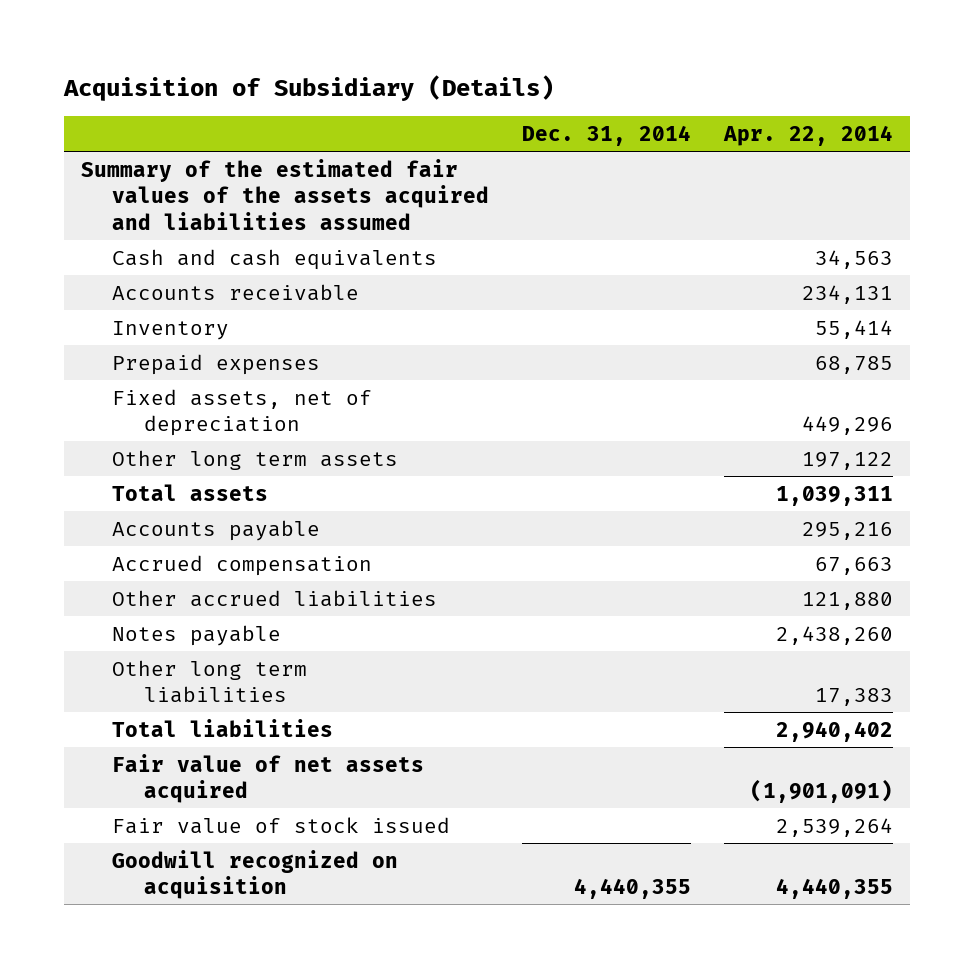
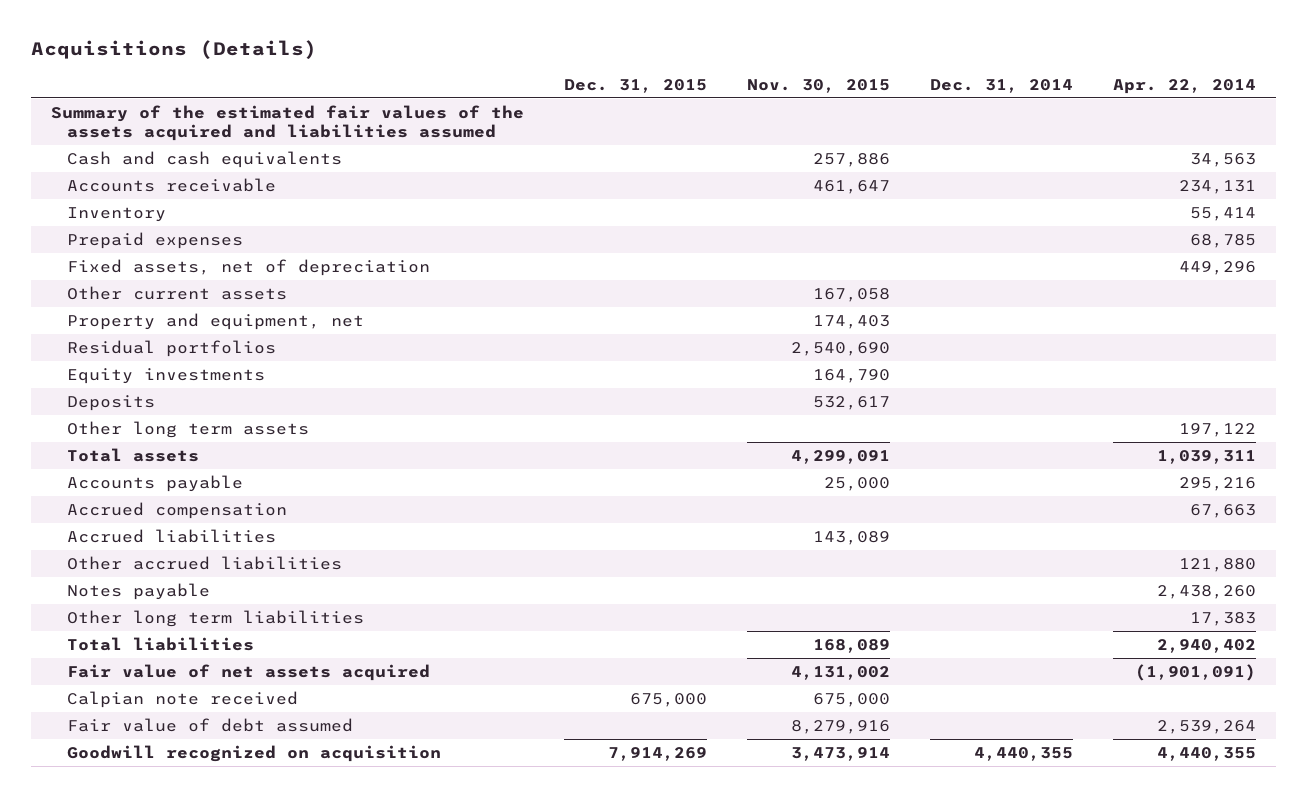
[63,74,555,101] Acquisition of Subsidiary (Details) -> [30,40,317,60] Acquisitions (Details)
none -> [563,78,707,93] Dec. 31, 2015
none -> [747,78,891,93] Nov. 30, 2015
none -> [67,285,288,300] Other current assets
none -> [67,312,365,330] Property and equipment, net
none -> [67,339,277,357] Residual portfolios
none -> [67,367,266,384] Equity investments
none -> [67,394,156,411] Deposits
none -> [67,528,277,543] Accrued liabilities
none -> [67,690,299,708] Calpian note received
[112,816,451,834] Fair value of stock issued -> [67,717,354,732] Fair value of debt assumed

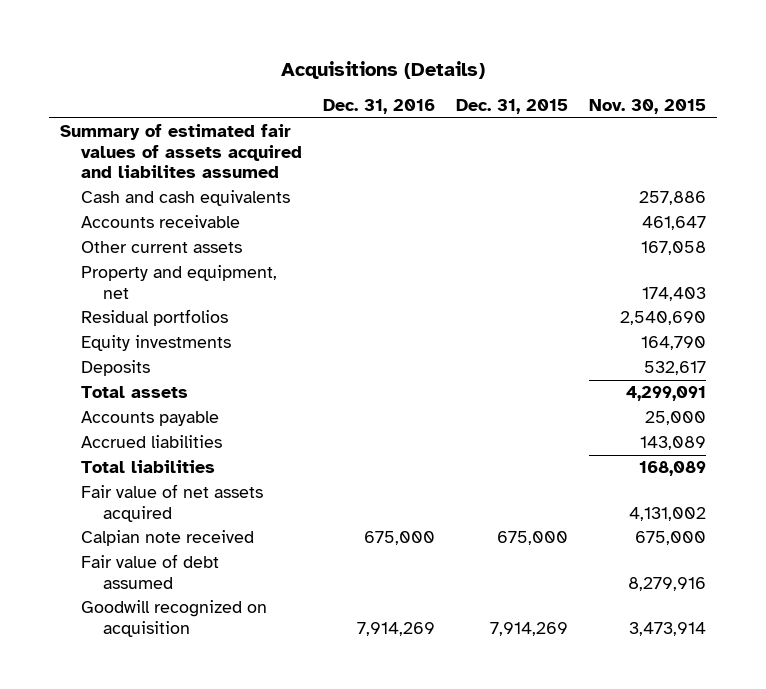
[930,78,1074,93] Dec. 31, 2014 -> none
[1113,78,1257,94] Apr. 22, 2014 -> none
none -> [323,99,436,115] Dec. 31, 2016
[50,104,524,141] Summary of the estimated fair values of the assets acquired and liabilities assumed -> [59,124,303,179] Summary of estimated fair values of assets acquired and liabilites assumed
[67,206,167,222] Inventory -> none
[67,231,244,249] Prepaid expenses -> none
[67,258,431,276] Fixed assets, net of depreciation -> none
[67,420,310,438] Other long term assets -> none
[67,501,288,519] Accrued compensation -> none
[67,555,343,570] Other accrued liabilities -> none
[67,582,211,600] Notes payable -> none
[67,609,365,627] Other long term liabilities -> none

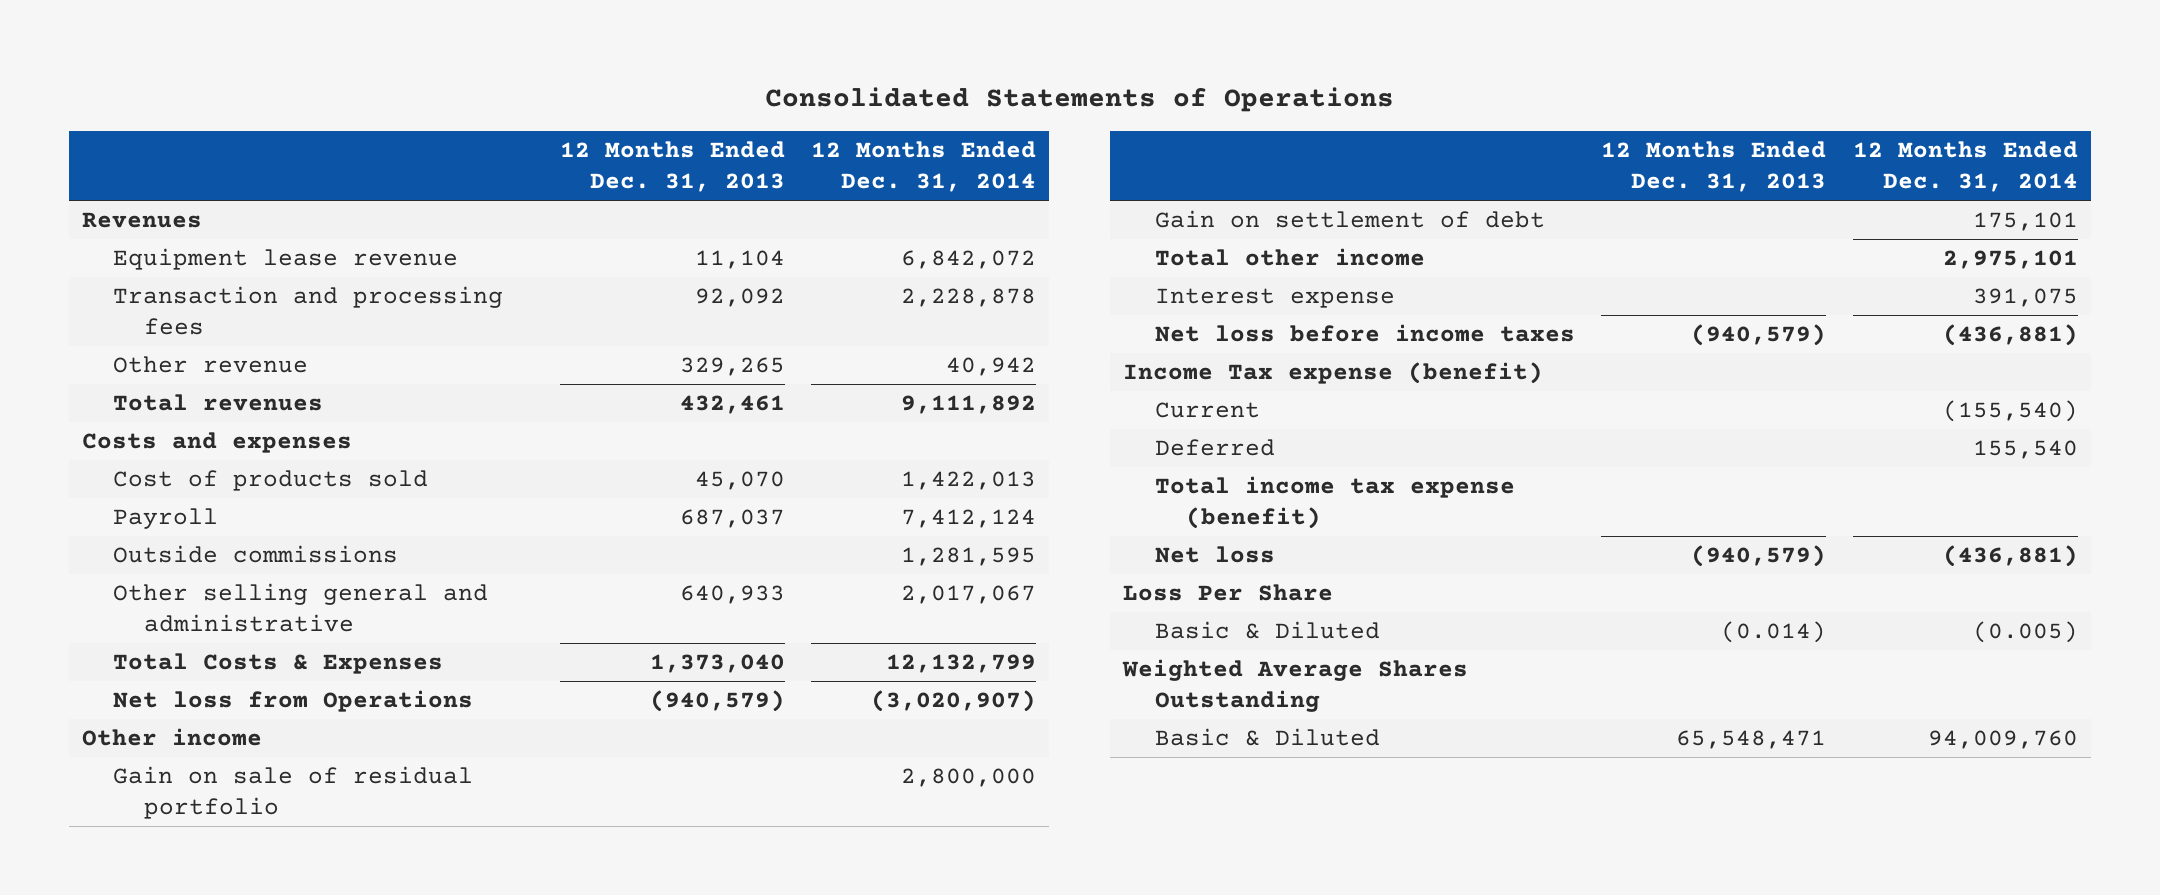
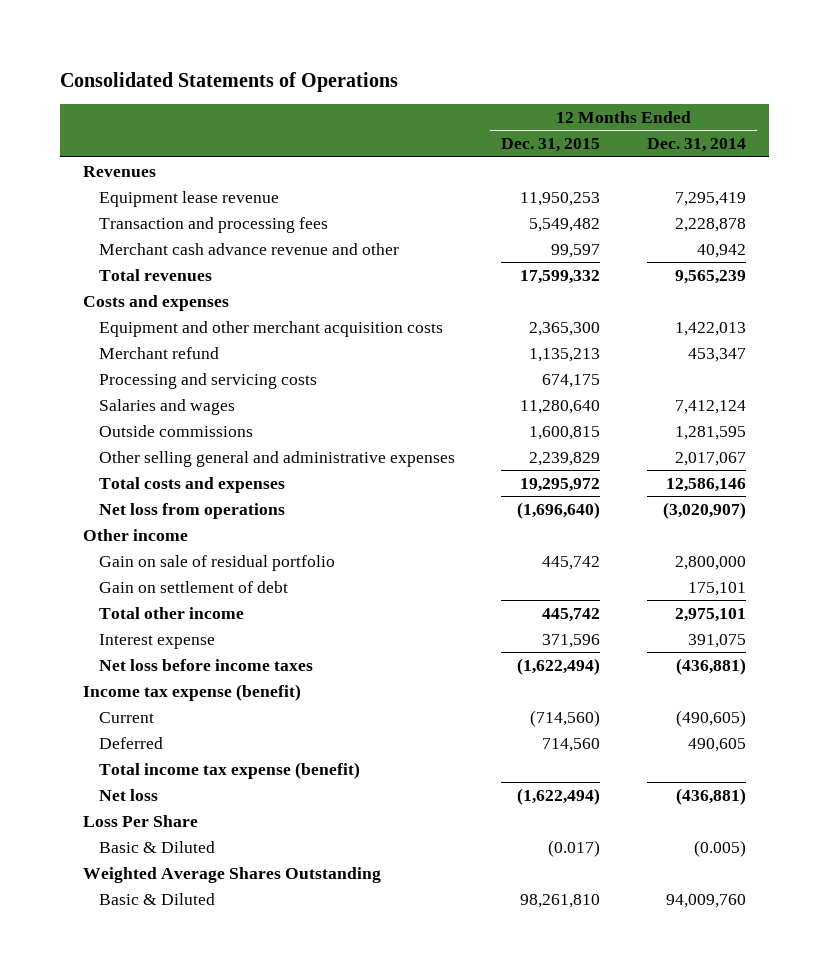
[559,140,785,193] 12 Months Ended Dec. 31, 2013 -> none
none -> [501,138,601,153] Dec. 31, 2015
[901,250,1037,270] 6,842,072 -> [674,191,746,206] 7,295,419
[113,356,309,374] Other revenue -> [98,242,399,255] Merchant cash advance revenue and other
[901,395,1037,415] 9,111,892 -> [674,269,746,284] 9,565,239
[113,470,429,492] Cost of products sold -> [98,320,443,337] Equipment and other merchant acquisition costs
none -> [98,346,219,359] Merchant refund
none -> [98,372,317,389] Processing and servicing costs
[113,508,219,530] Payroll -> [98,398,235,415] Salaries and wages
[113,583,489,633] Other selling general and administrative -> [98,450,455,467] Other selling general and administrative expenses
[113,653,444,675] Total Costs & Expenses -> [98,476,285,493] Total costs and expenses
[886,654,1037,674] 12,132,799 -> [665,477,746,492] 12,586,146
[113,690,474,713] Net loss from Operations -> [98,502,285,519] Net loss from operations
[1123,362,1544,385] Income Tax expense (benefit) -> [82,683,301,701] Income tax expense (benefit)
[1942,400,2078,423] (155,540) -> [675,709,746,727] (490,605)
[1972,440,2078,460] 155,540 -> [687,737,746,752] 490,605

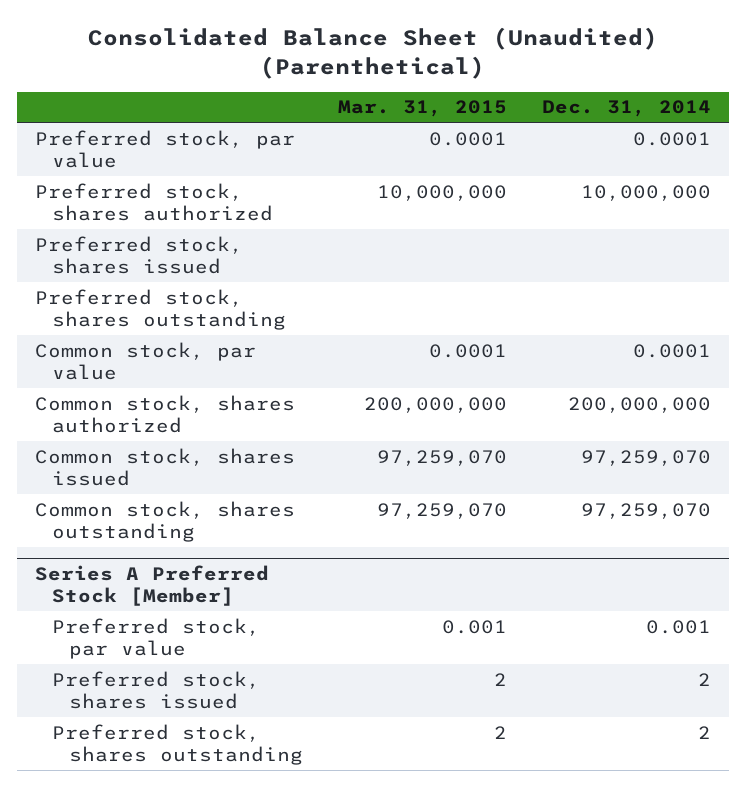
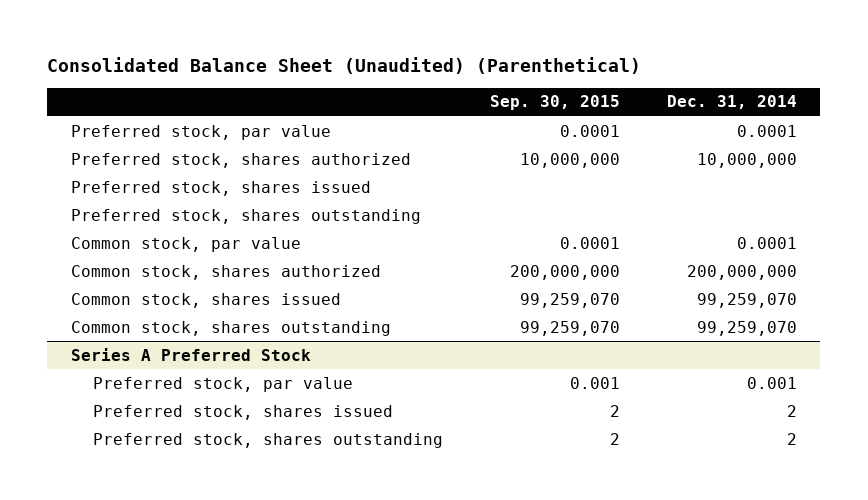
[338,100,508,118] Mar. 31, 2015 -> none
none -> [490,95,621,111] Sep. 30, 2015
[581,449,712,466] 97,259,070 -> [696,292,797,308] 99,259,070
[581,502,712,519] 97,259,070 -> [696,320,797,336] 99,259,070
[34,564,269,606] Series A Preferred Stock [Member] -> [70,347,311,361] Series A Preferred Stock

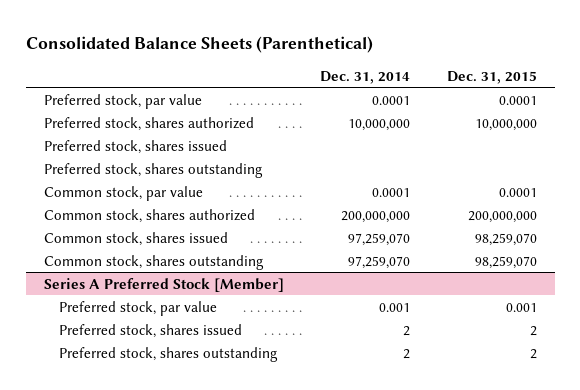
[47,56,642,74] Consolidated Balance Sheet (Unaudited) (Parenthetical) -> [25,36,373,54] Consolidated Balance Sheets (Parenthetical)
[490,95,621,111] Sep. 30, 2015 -> none
none -> [446,70,537,84] Dec. 31, 2015
[696,292,797,308] 99,259,070 -> [348,232,411,246] 97,259,070
[696,320,797,336] 99,259,070 -> [348,255,411,269] 97,259,070
[70,347,311,361] Series A Preferred Stock -> [43,277,284,292] Series A Preferred Stock [Member]

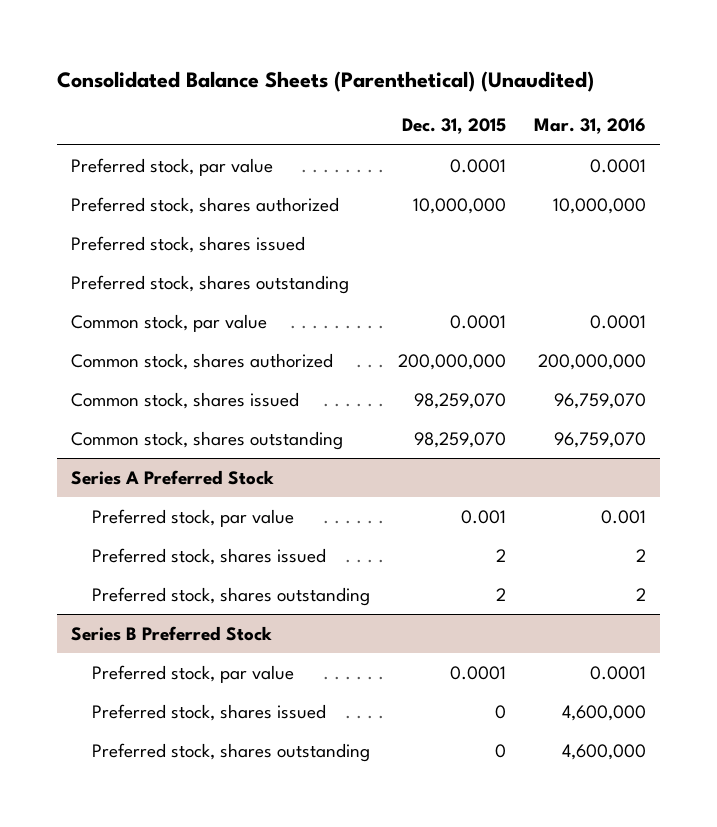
[25,36,373,54] Consolidated Balance Sheets (Parenthetical) -> [57,70,595,92] Consolidated Balance Sheets (Parenthetical) (Unaudited)
[320,70,411,84] Dec. 31, 2014 -> none
none -> [533,118,646,135] Mar. 31, 2016
[43,277,284,292] Series A Preferred Stock [Member] -> [71,469,275,485] Series A Preferred Stock
none -> [71,625,273,641] Series B Preferred Stock
none -> [91,664,294,683] Preferred stock, par value
none -> [91,703,326,721] Preferred stock, shares issued
none -> [91,742,370,762] Preferred stock, shares outstanding

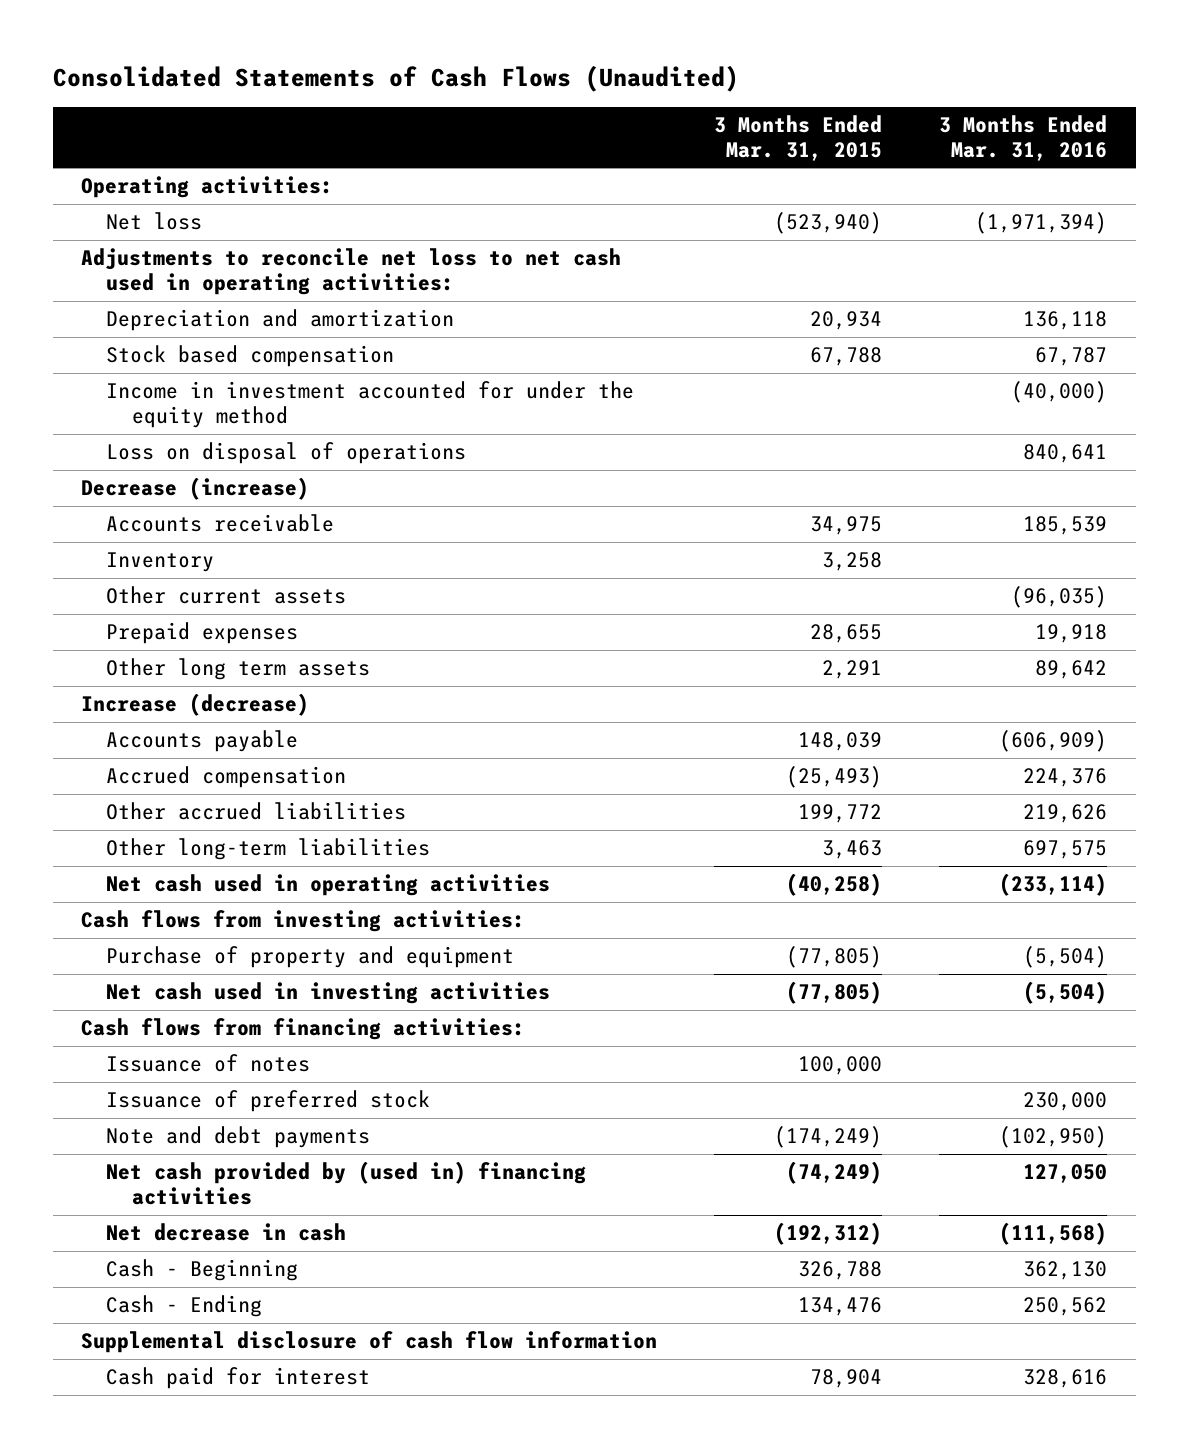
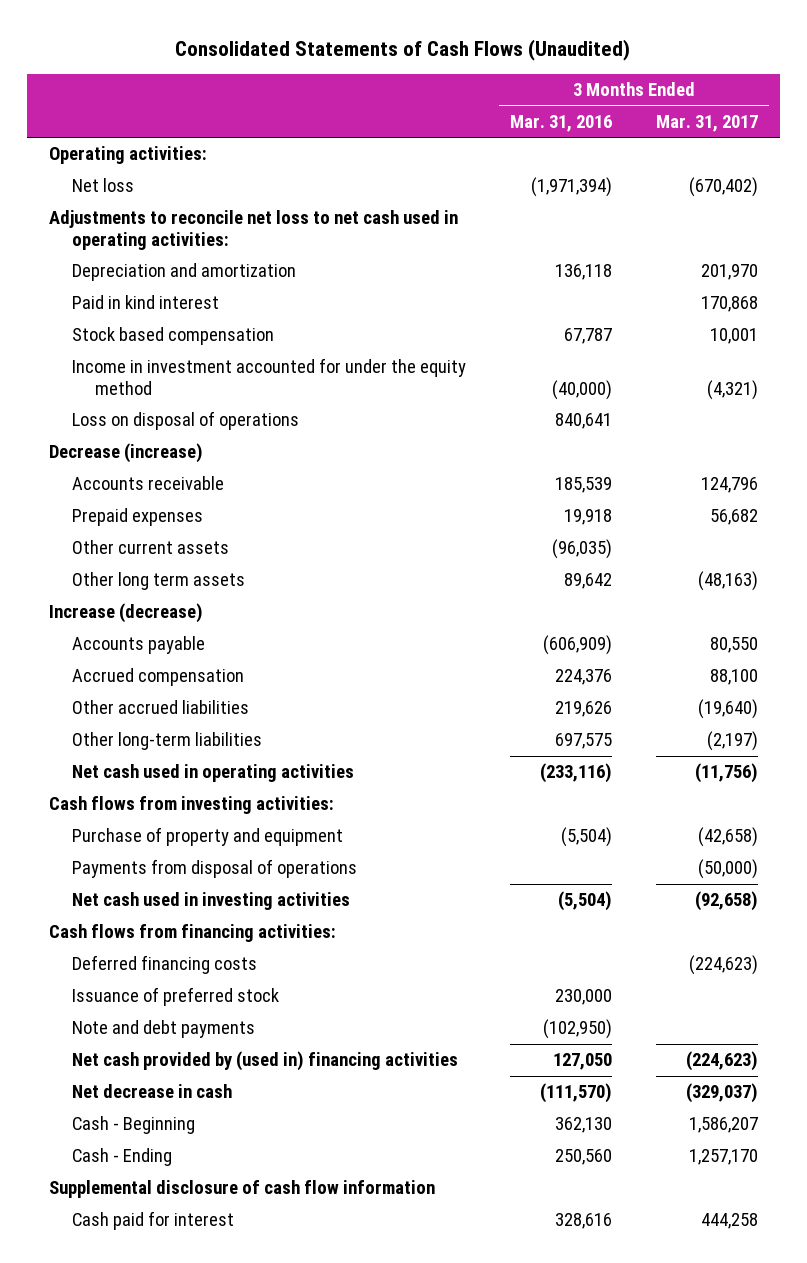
[714,114,883,161] 3 Months Ended Mar. 31, 2015 -> none
none -> [655,114,758,132] Mar. 31, 2017
none -> [72,295,220,310] Paid in kind interest
[106,552,215,573] Inventory -> none
[106,586,347,605] Other current assets -> [72,540,230,555] Other current assets
[999,873,1108,897] (233,114) -> [539,763,612,784] (233,116)
none -> [72,859,358,879] Payments from disposal of operations
[106,1054,311,1073] Issuance of notes -> none
none -> [72,955,258,975] Deferred financing costs
[999,1222,1108,1246] (111,568) -> [539,1083,612,1104] (111,570)
[1023,1297,1108,1317] 250,562 -> [554,1149,612,1166] 250,560

